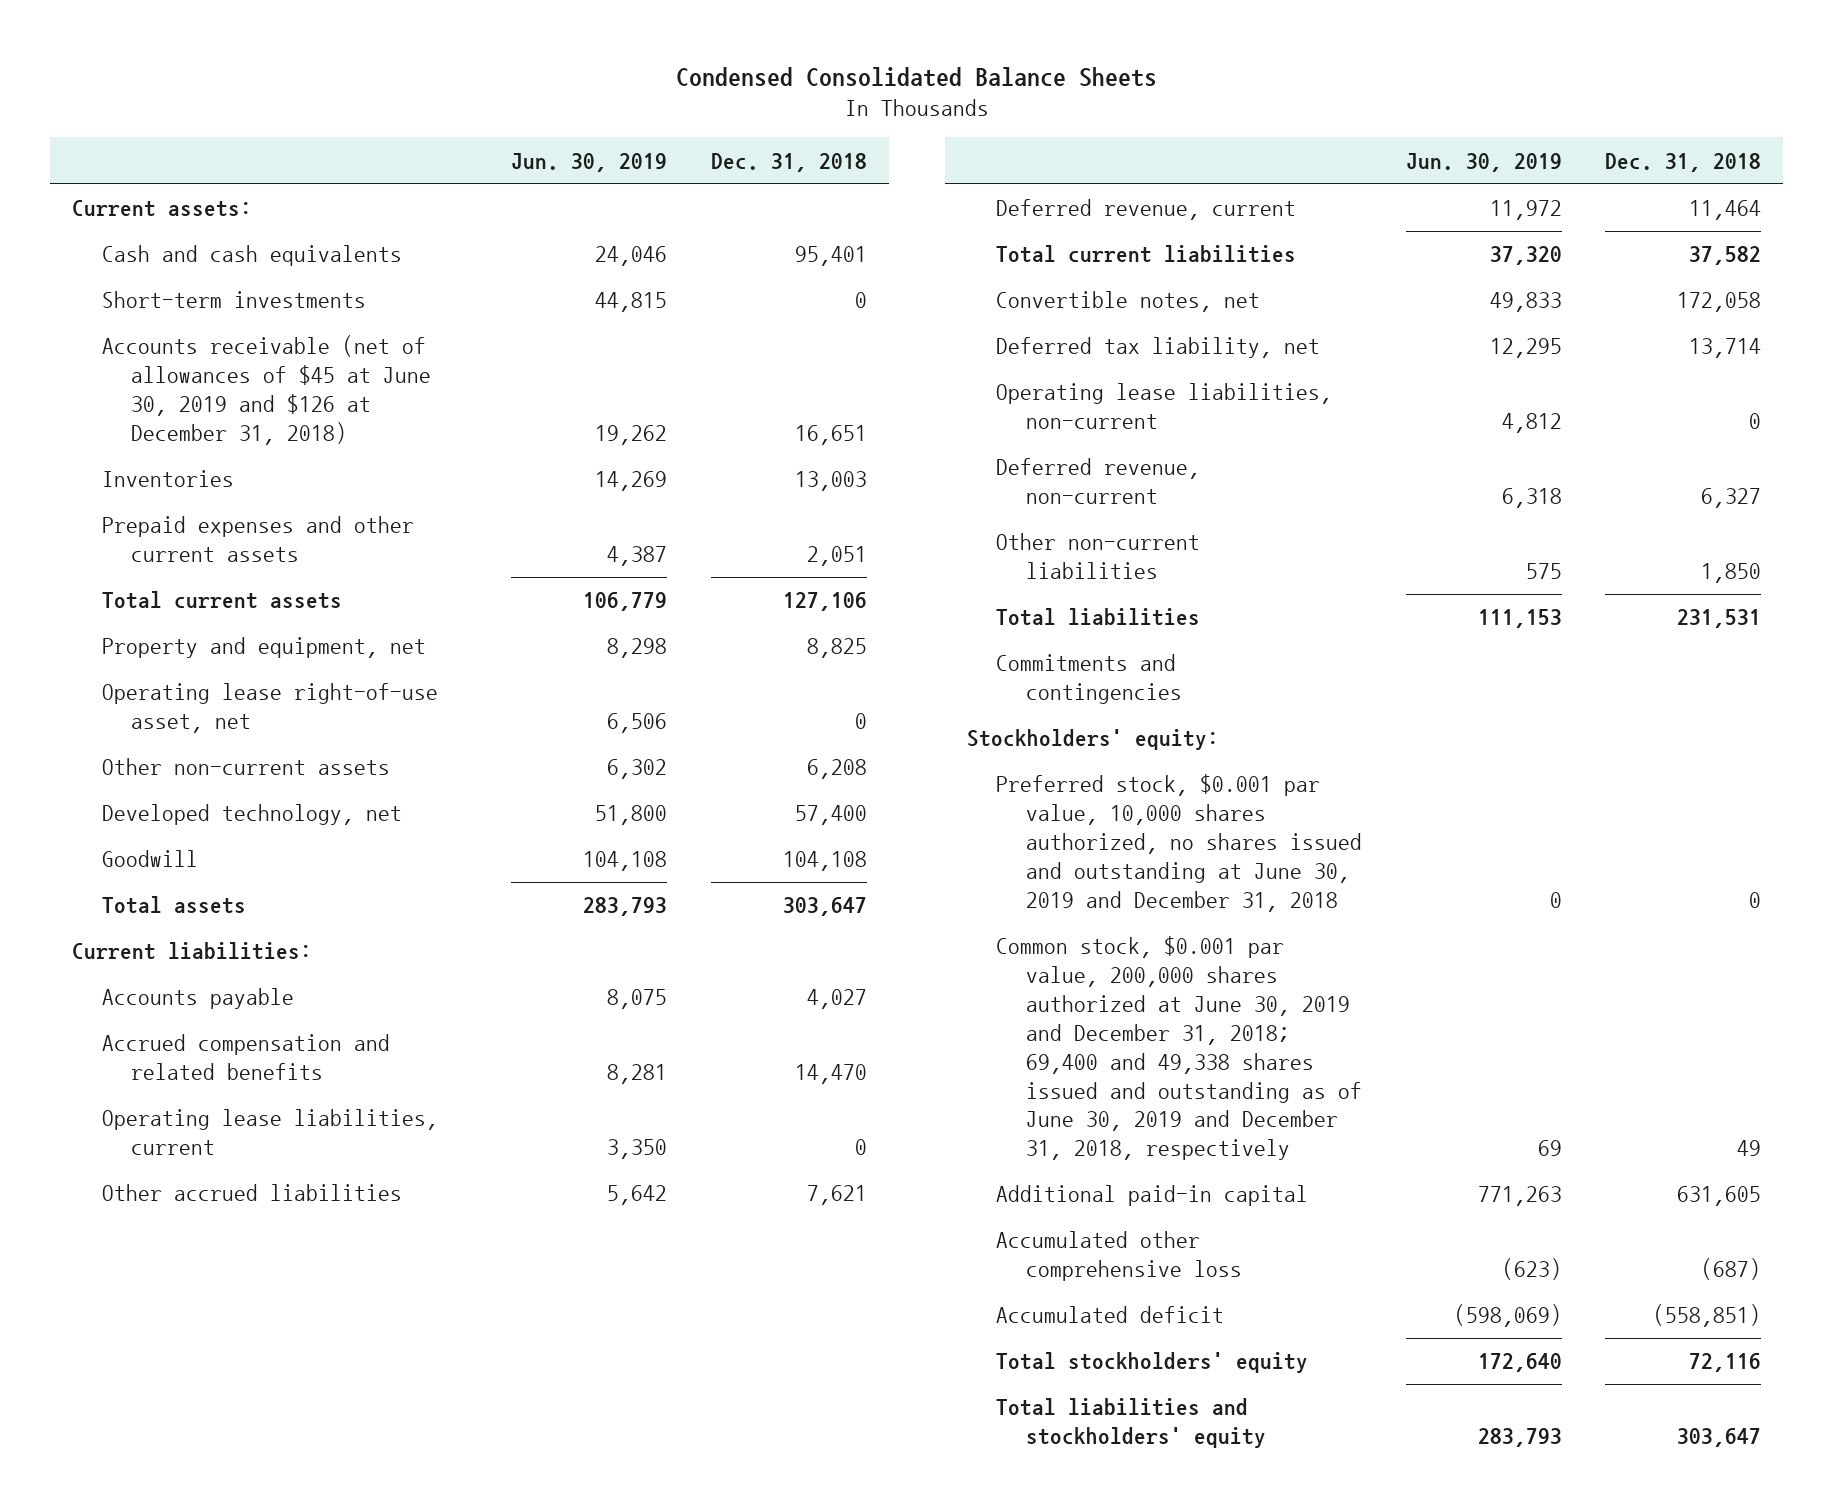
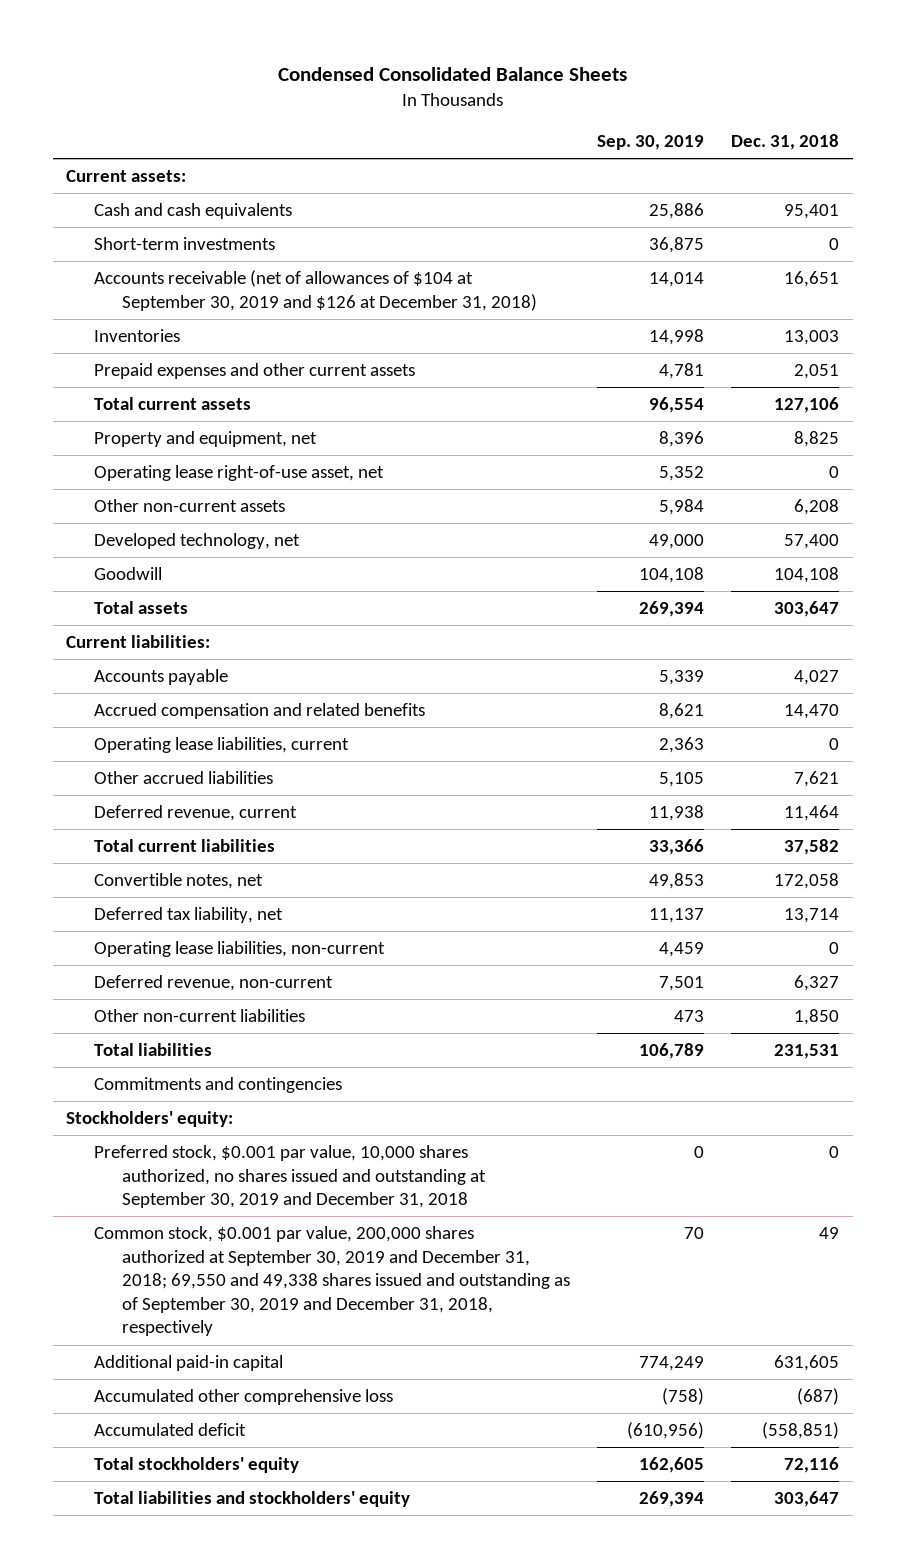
[510,152,667,172] Jun. 30, 2019 -> none
none -> [597,135,705,151] Sep. 30, 2019
[101,335,432,445] Accounts receivable (net of allowances of $45 at June 30, 2019 and $126 at December 31, 2018) -> [94,270,538,311] Accounts receivable (net of allowances of $104 at September 30, 2019 and $126 at December 31, 2018)
[996,774,1362,912] Preferred stock, $0.001 par value, 10,000 shares authorized, no shares issued and outstanding at June 30, 2019 and December 31, 2018 -> [94,1145,487,1209] Preferred stock, $0.001 par value, 10,000 shares authorized, no shares issued and outstanding at September 30, 2019 and December 31, 2018
[996,936,1362,1161] Common stock, $0.001 par value, 200,000 shares authorized at June 30, 2019 and December 31, 2018; 69,400 and 49,338 shares issued and outstanding as of June 30, 2019 and December 31, 2018, respectively -> [94,1226,571,1337] Common stock, $0.001 par value, 200,000 shares authorized at September 30, 2019 and December 31, 2018; 69,550 and 49,338 shares issued and outstanding as of September 30, 2019 and December 31, 2018, respectively

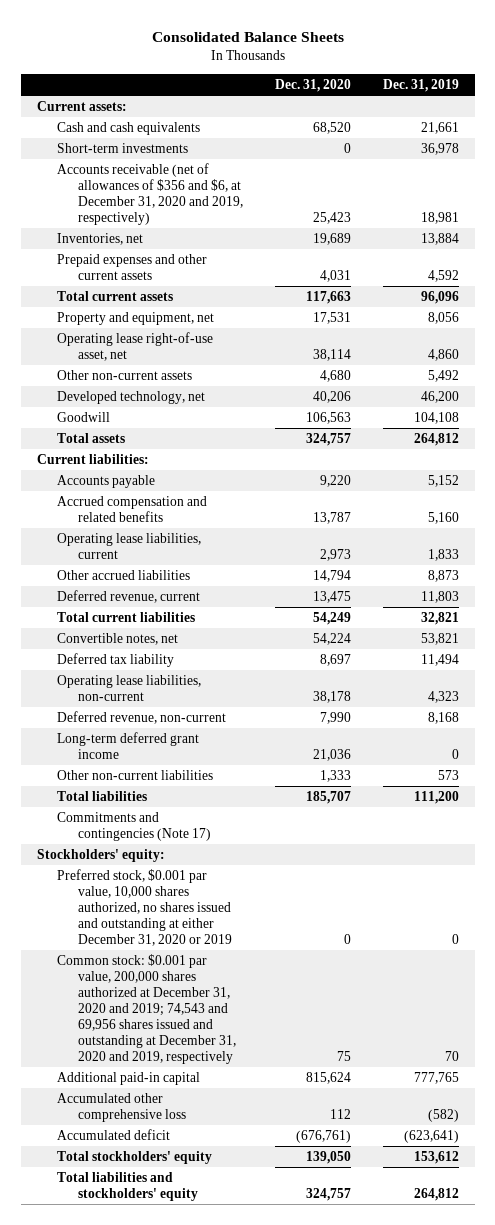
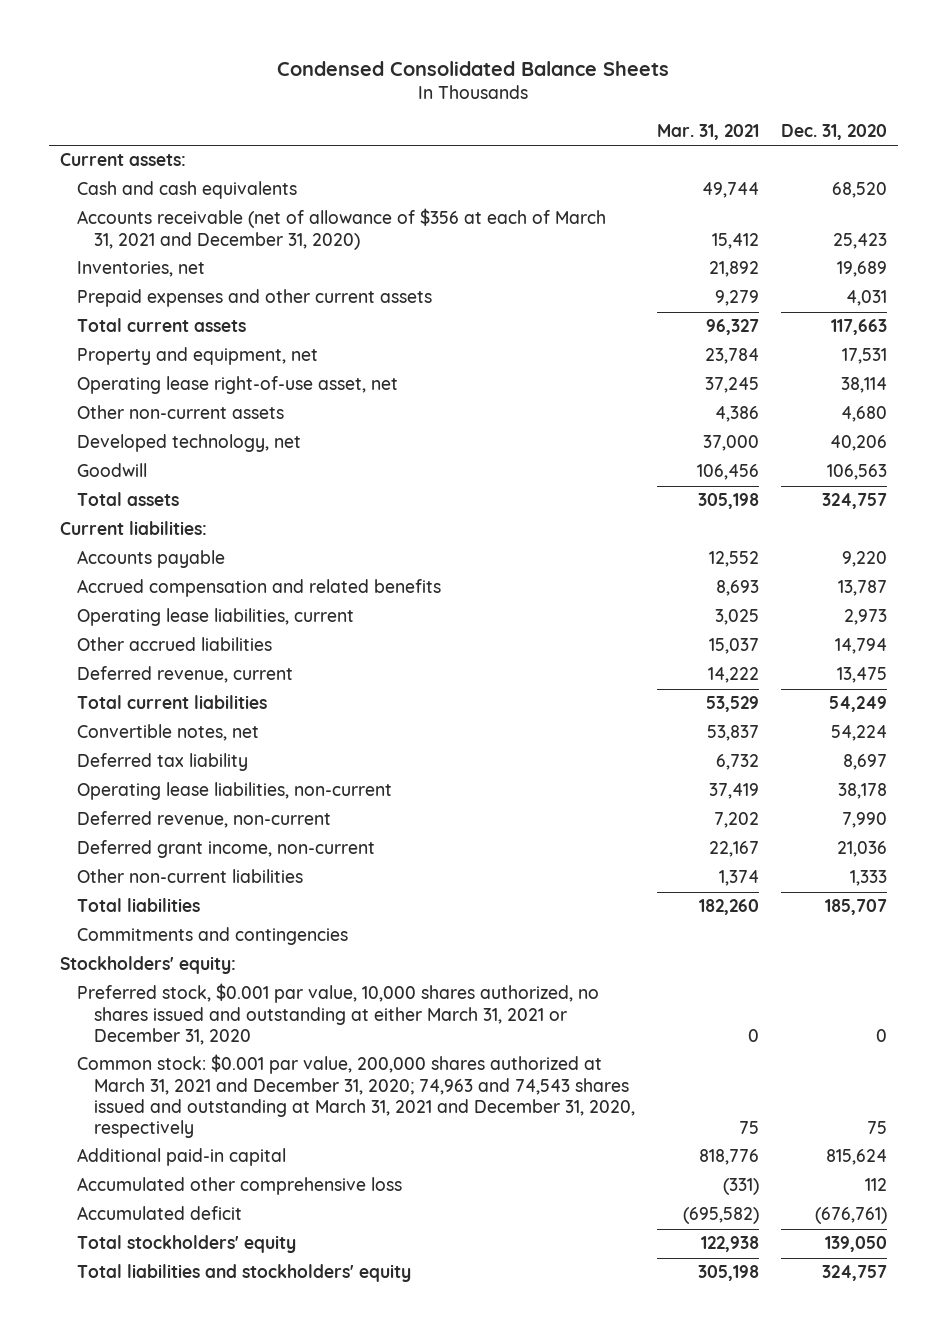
[151,31,344,42] Consolidated Balance Sheets -> [277,60,670,76] Condensed Consolidated Balance Sheets
[382,79,459,93] Dec. 31, 2019 -> none
none -> [656,124,759,141] Mar. 31, 2021
[57,143,189,154] Short-term investments -> none
[57,163,244,226] Accounts receivable (net of allowances of $356 and $6, at December 31, 2020 and 2019, respectively) -> [76,208,606,250] Accounts receivable (net of allowance of $356 at each of March 31, 2021 and December 31, 2020)
[57,732,200,760] Long-term deferred grant income -> [76,840,375,859] Deferred grant income, non-current
[57,812,212,842] Commitments and contingencies (Note 17) -> [76,927,348,946] Commitments and contingencies
[57,869,233,947] Preferred stock, $0.001 par value, 10,000 shares authorized, no shares issued and outstanding at either December 31, 2020 or 2019 -> [76,983,599,1045] Preferred stock, $0.001 par value, 10,000 shares authorized, no shares issued and outstanding at either March 31, 2021 or December 31, 2020
[57,954,237,1065] Common stock: $0.001 par value, 200,000 shares authorized at December 31, 2020 and 2019; 74,543 and 69,956 shares issued and outstanding at December 31, 2020 and 2019, respectively -> [76,1054,635,1139] Common stock: $0.001 par value, 200,000 shares authorized at March 31, 2021 and December 31, 2020; 74,963 and 74,543 shares issued and outstanding at March 31, 2021 and December 31, 2020, respectively

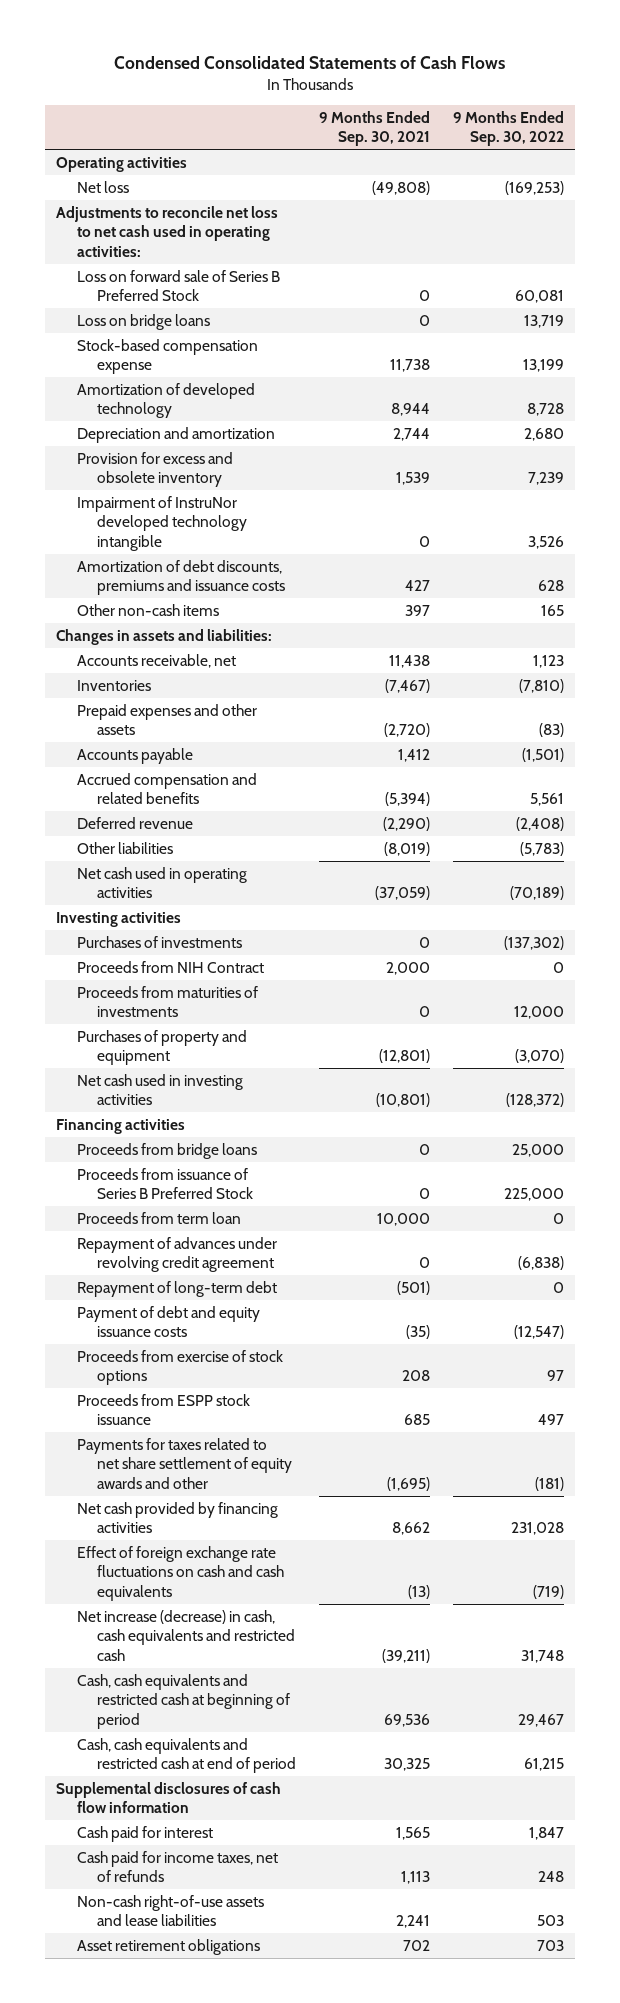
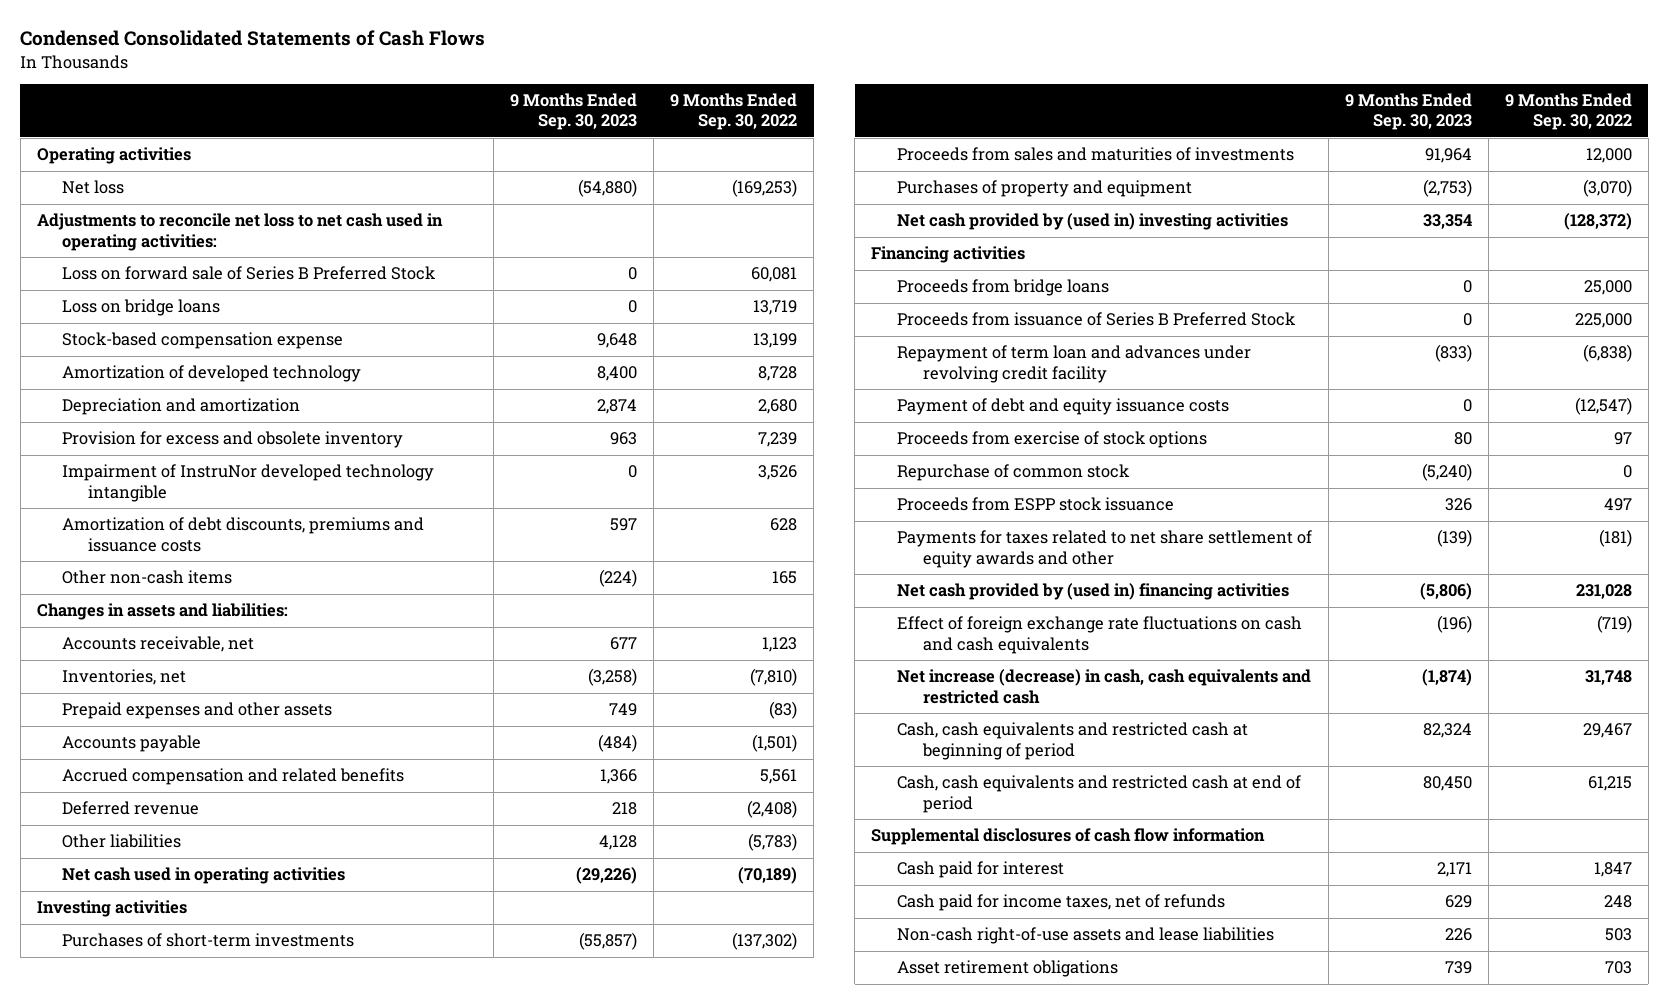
[318,110,430,147] 9 Months Ended Sep. 30, 2021 -> none
none -> [510,93,638,131] 9 Months Ended Sep. 30, 2023
[76,679,151,691] Inventories -> [62,669,187,686] Inventories, net
[76,960,264,973] Proceeds from NIH Contract -> none
[76,935,242,948] Purchases of investments -> [62,933,355,948] Purchases of short-term investments
[76,985,258,1018] Proceeds from maturities of investments -> [896,147,1294,162] Proceeds from sales and maturities of investments
[76,1073,243,1106] Net cash used in investing activities -> [896,213,1288,231] Net cash provided by (used in) investing activities
[76,1211,241,1224] Proceeds from term loan -> none
[76,1280,277,1297] Repayment of long-term debt -> none
[76,1236,277,1273] Repayment of advances under revolving credit agreement -> [896,345,1251,383] Repayment of term loan and advances under revolving credit facility
none -> [896,464,1130,482] Repurchase of common stock
[76,1501,278,1534] Net cash provided by financing activities -> [896,583,1289,601] Net cash provided by (used in) financing activities

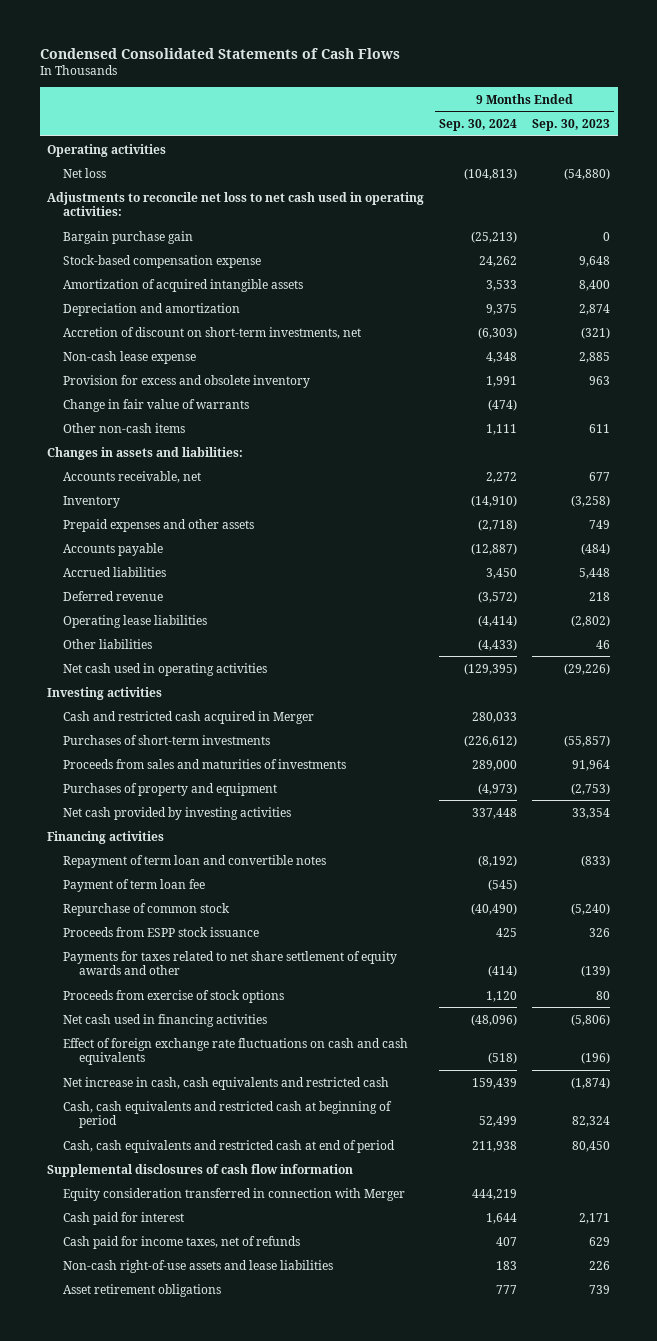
[670,93,798,131] 9 Months Ended Sep. 30, 2022 -> none
none -> [439,119,518,132] Sep. 30, 2024
[62,266,437,281] Loss on forward sale of Series B Preferred Stock -> none
[62,299,221,317] Loss on bridge loans -> none
none -> [63,230,194,244] Bargain purchase gain
[62,365,362,383] Amortization of developed technology -> none
none -> [63,278,304,292] Amortization of acquired intangible assets
none -> [63,326,362,339] Accretion of discount on short-term investments, net
none -> [63,350,197,364] Non-cash lease expense
[62,464,435,502] Impairment of InstruNor developed technology intangible -> none
[62,517,425,552] Amortization of debt discounts, premiums and issuance costs -> none
none -> [63,398,250,412] Change in fair value of warrants
[599,569,638,588] (224) -> [589,423,611,433] 611
[62,669,187,686] Inventories, net -> [63,495,121,508] Inventory
[62,768,405,786] Accrued compensation and related benefits -> none
none -> [63,566,167,577] Accrued liabilities
none -> [63,614,208,628] Operating lease liabilities
[599,835,638,851] 4,128 -> [596,639,611,649] 46
none -> [63,710,315,724] Cash and restricted cash acquired in Merger
[896,213,1288,231] Net cash provided by (used in) investing activities -> [63,806,292,820] Net cash provided by investing activities
[896,279,1109,297] Proceeds from bridge loans -> none
[896,312,1296,327] Proceeds from issuance of Series B Preferred Stock -> none
[896,398,1229,416] Payment of debt and equity issuance costs -> none
[896,345,1251,383] Repayment of term loan and advances under revolving credit facility -> [63,854,327,868] Repayment of term loan and convertible notes
none -> [63,878,206,892] Payment of term loan fee
[896,431,1207,449] Proceeds from exercise of stock options -> [63,989,285,1003] Proceeds from exercise of stock options
[896,583,1289,601] Net cash provided by (used in) financing activities -> [63,1013,268,1027] Net cash used in financing activities
[896,669,1311,704] Net increase (decrease) in cash, cash equivalents and restricted cash -> [63,1076,390,1090] Net increase in cash, cash equivalents and restricted cash
none -> [63,1187,406,1201] Equity consideration transferred in connection with Merger

